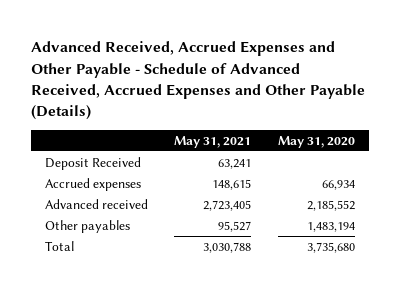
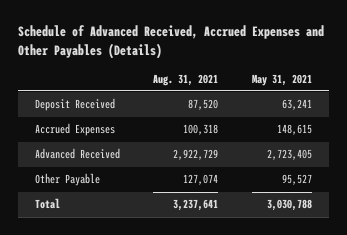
[31,41,366,120] Advanced Received, Accrued Expenses and Other Payable - Schedule of Advanced Received, Accrued Expenses and Other Payable (Details) -> [18,25,325,59] Schedule of Advanced Received, Accrued Expenses and Other Payables (Details)
[278,135,356,148] May 31, 2020 -> none
none -> [153,73,219,86] Aug. 31, 2021
[44,178,141,192] Accrued expenses -> [34,123,115,137] Accrued Expenses
[44,199,148,210] Advanced received -> [34,148,120,160] Advanced Received
[44,220,130,234] Other payables -> [34,173,100,187] Other Payable

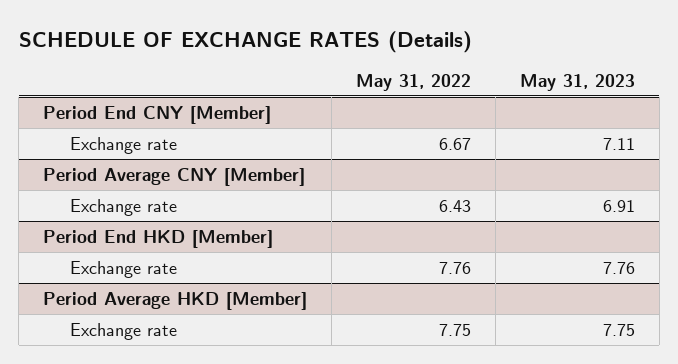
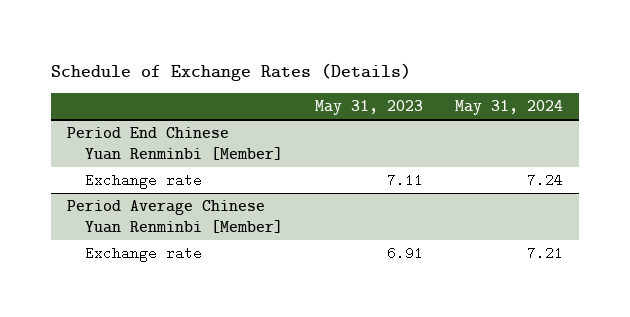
[18,30,472,53] SCHEDULE OF EXCHANGE RATES (Details) -> [51,62,412,81] Schedule of Exchange Rates (Details)
[355,73,471,91] May 31, 2022 -> none
none -> [454,100,563,116] May 31, 2024
[43,105,272,124] Period End CNY [Member] -> [67,127,283,161] Period End Chinese Yuan Renminbi [Member]
[43,167,306,186] Period Average CNY [Member] -> [67,200,283,234] Period Average Chinese Yuan Renminbi [Member]
[43,229,274,248] Period End HKD [Member] -> none
[69,260,177,278] Exchange rate -> none
[43,291,308,310] Period Average HKD [Member] -> none
[69,322,177,340] Exchange rate -> none

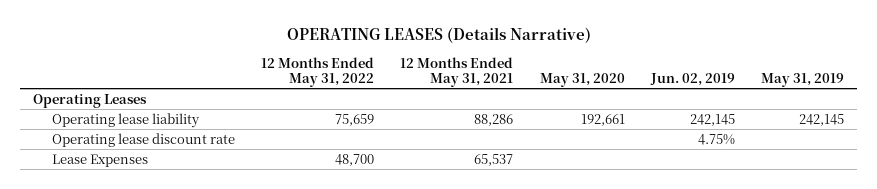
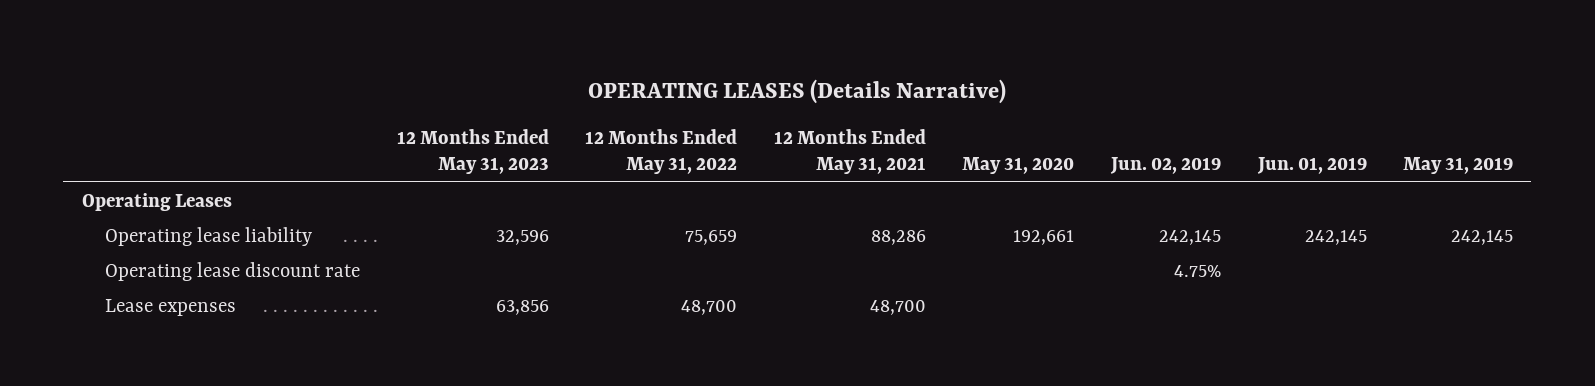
none -> [396,128,549,175] 12 Months Ended May 31, 2023
none -> [1256,157,1367,175] Jun. 01, 2019
[51,153,148,167] Lease Expenses -> [104,299,236,317] Lease expenses
[474,153,514,166] 65,537 -> [869,300,926,316] 48,700

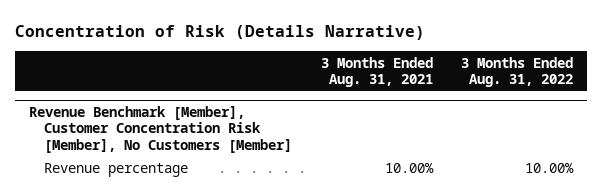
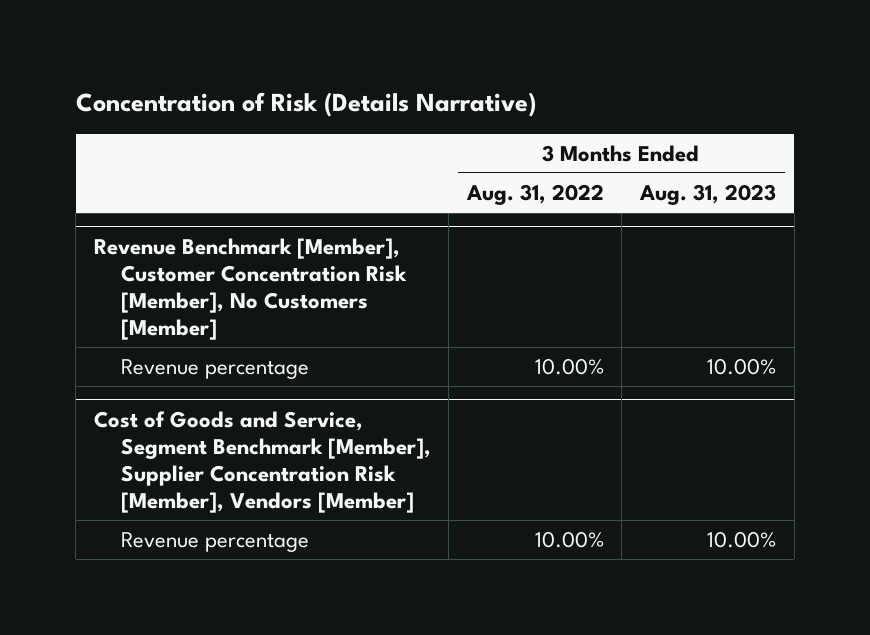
[320,56,433,88] 3 Months Ended Aug. 31, 2021 -> none
none -> [639,183,777,205] Aug. 31, 2023
none -> [93,410,431,513] Cost of Goods and Service, Segment Benchmark [Member], Supplier Concentration Risk [Member], Vendors [Member]
none -> [120,532,309,553] Revenue percentage

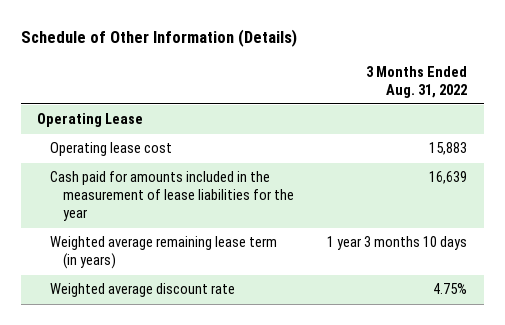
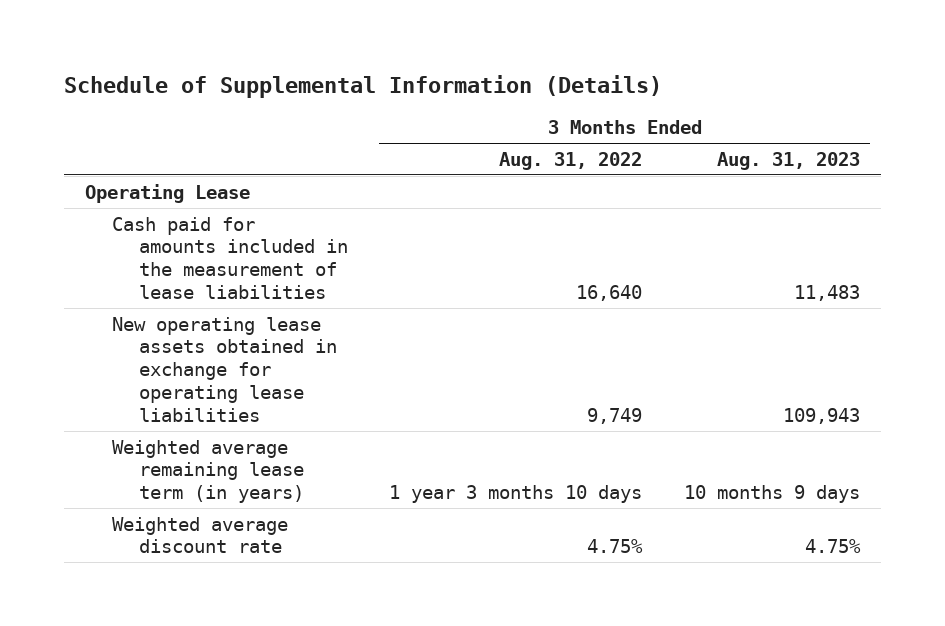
[20,28,297,47] Schedule of Other Information (Details) -> [63,74,662,98] Schedule of Supplemental Information (Details)
none -> [716,151,860,170] Aug. 31, 2023
[50,142,173,157] Operating lease cost -> none
[50,171,295,222] Cash paid for amounts included in the measurement of lease liabilities for the year -> [111,216,348,299] Cash paid for amounts included in the measurement of lease liabilities
[429,171,468,185] 16,639 -> [576,284,643,301] 16,640
none -> [111,316,337,422] New operating lease assets obtained in exchange for operating lease liabilities

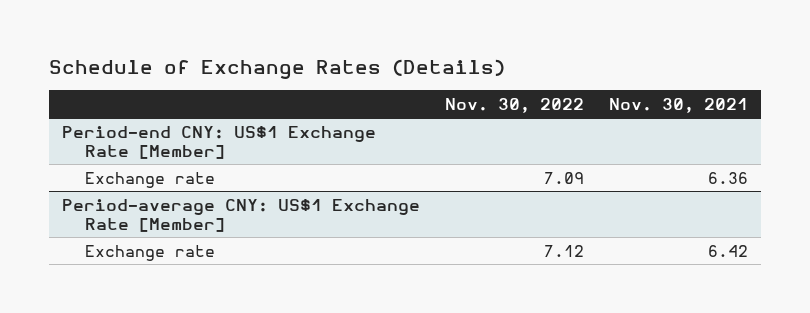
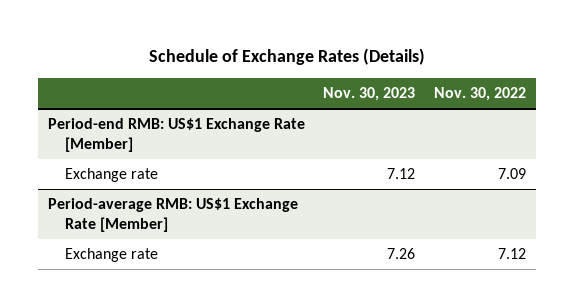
[609,97,749,113] Nov. 30, 2021 -> none
none -> [323,87,416,102] Nov. 30, 2023
[61,125,376,160] Period-end CNY: US$1 Exchange Rate [Member] -> [47,118,305,152] Period-end RMB: US$1 Exchange Rate [Member]
[61,198,420,233] Period-average CNY: US$1 Exchange Rate [Member] -> [47,198,298,232] Period-average RMB: US$1 Exchange Rate [Member]

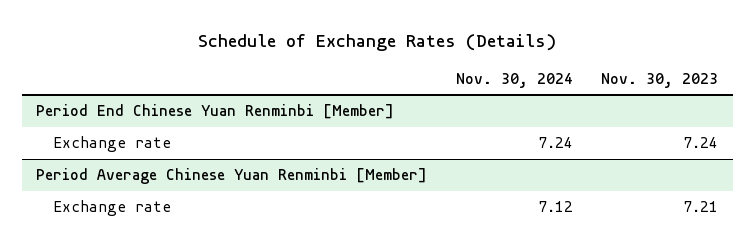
[434,87,527,102] Nov. 30, 2022 -> none
none -> [455,72,573,88] Nov. 30, 2024
[47,118,305,152] Period-end RMB: US$1 Exchange Rate [Member] -> [36,104,395,120] Period End Chinese Yuan Renminbi [Member]
[387,168,416,180] 7.12 -> [683,137,719,149] 7.24
[47,198,298,232] Period-average RMB: US$1 Exchange Rate [Member] -> [36,168,428,185] Period Average Chinese Yuan Renminbi [Member]
[387,248,416,260] 7.26 -> [683,201,719,213] 7.21

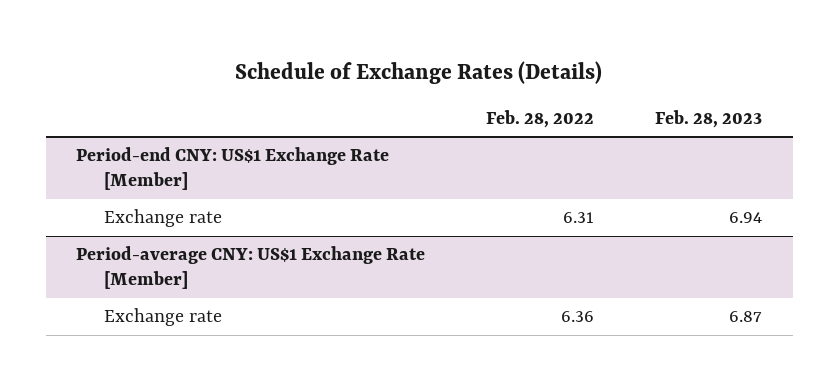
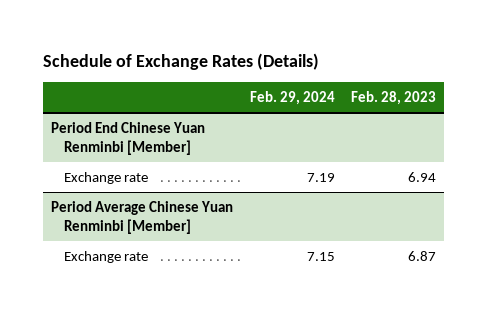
[486,110,595,129] Feb. 28, 2022 -> none
none -> [249,91,335,106] Feb. 29, 2024
[76,147,390,191] Period-end CNY: US$1 Exchange Rate [Member] -> [51,122,206,155] Period End Chinese Yuan Renminbi [Member]
[76,246,426,290] Period-average CNY: US$1 Exchange Rate [Member] -> none
none -> [51,201,234,234] Period Average Chinese Yuan Renminbi [Member]

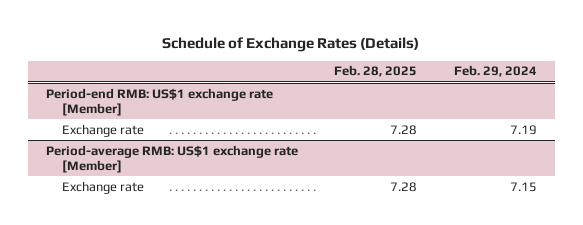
[350,91,436,106] Feb. 28, 2023 -> none
none -> [334,65,418,78] Feb. 28, 2025
[51,122,206,155] Period End Chinese Yuan Renminbi [Member] -> [46,87,274,116] Period-end RMB: US$1 exchange rate [Member]
[51,201,234,234] Period Average Chinese Yuan Renminbi [Member] -> [46,144,299,173] Period-average RMB: US$1 exchange rate [Member]

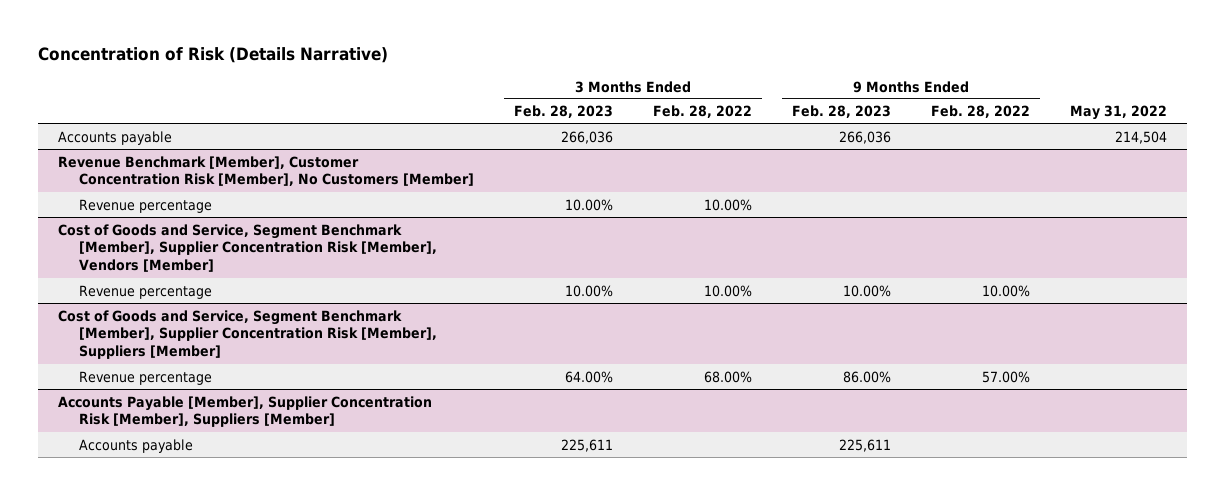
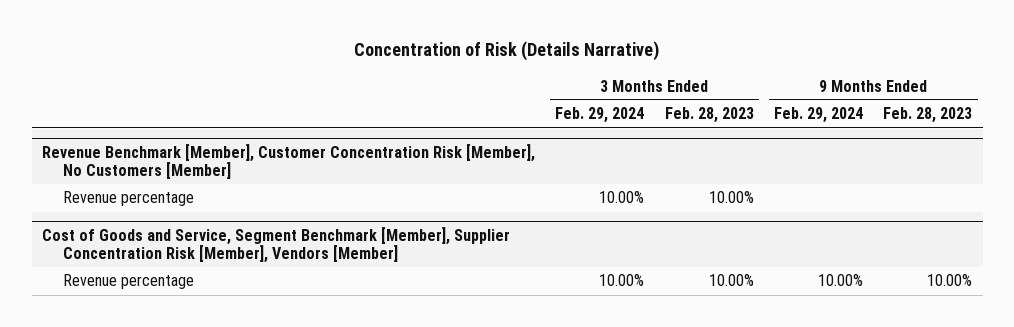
[652,105,752,119] Feb. 28, 2022 -> none
[931,105,1031,119] Feb. 28, 2022 -> none
[1070,105,1168,121] May 31, 2022 -> none
none -> [555,107,645,124] Feb. 29, 2024
none -> [774,107,864,124] Feb. 29, 2024
[57,130,172,145] Accounts payable -> none
[57,309,437,360] Cost of Goods and Service, Segment Benchmark [Member], Supplier Concentration Risk [Member], Suppliers [Member] -> none
[78,370,212,385] Revenue percentage -> none
[57,395,432,428] Accounts Payable [Member], Supplier Concentration Risk [Member], Suppliers [Member] -> none
[78,438,193,453] Accounts payable -> none

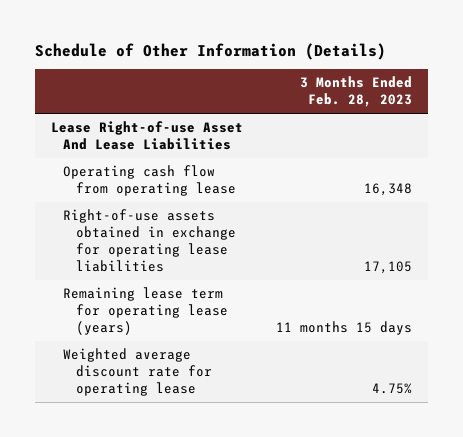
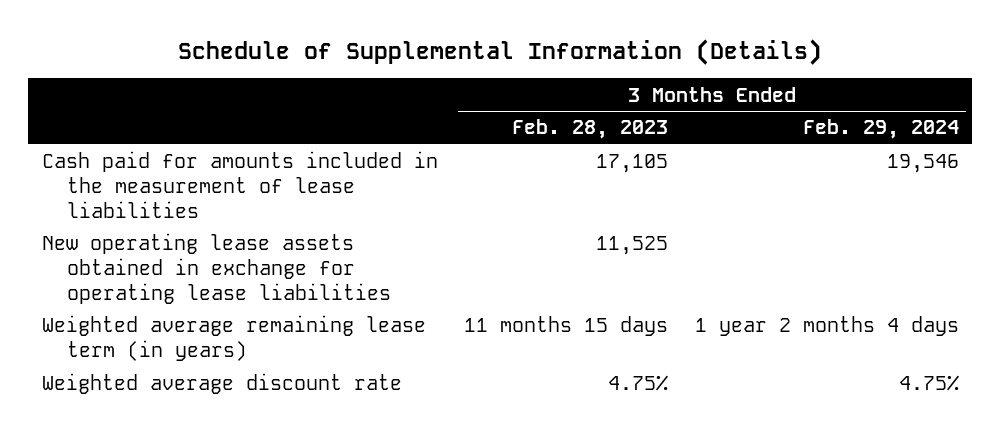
[35,42,387,60] Schedule of Other Information (Details) -> [178,38,823,65] Schedule of Supplemental Information (Details)
none -> [802,119,959,140] Feb. 29, 2024
[51,121,244,151] Lease Right-of-use Asset And Lease Liabilities -> none
[63,165,236,197] Operating cash flow from operating lease -> none
[63,209,236,272] Right-of-use assets obtained in exchange for operating lease liabilities -> [41,151,438,218] Cash paid for amounts included in the measurement of lease liabilities
none -> [41,233,392,304] New operating lease assets obtained in exchange for operating lease liabilities
[63,287,228,336] Remaining lease term for operating lease (years) -> [41,315,426,362] Weighted average remaining lease term (in years)
[63,348,212,397] Weighted average discount rate for operating lease -> [41,373,402,395] Weighted average discount rate

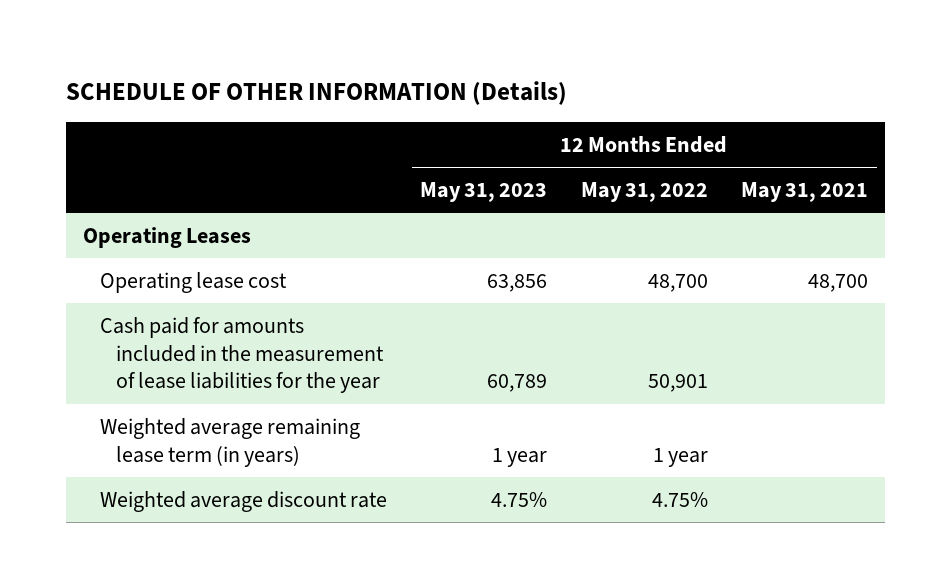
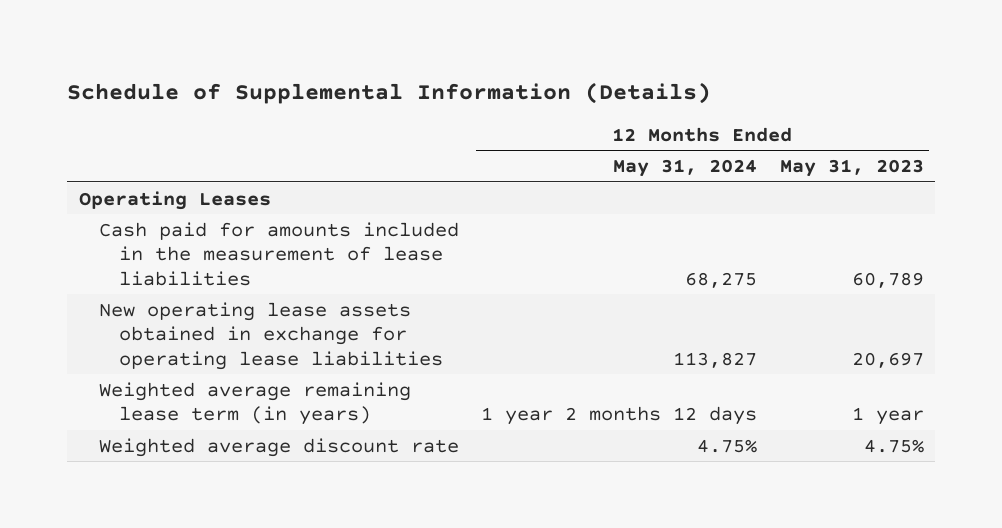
[66,81,568,106] SCHEDULE OF OTHER INFORMATION (Details) -> [67,82,712,105] Schedule of Supplemental Information (Details)
[580,181,708,202] May 31, 2022 -> none
[741,181,869,202] May 31, 2021 -> none
none -> [613,159,758,178] May 31, 2024
[99,271,287,293] Operating lease cost -> none
[99,316,385,394] Cash paid for amounts included in the measurement of lease liabilities for the year -> [99,221,460,286] Cash paid for amounts included in the measurement of lease liabilities
none -> [99,301,444,370] New operating lease assets obtained in exchange for operating lease liabilities

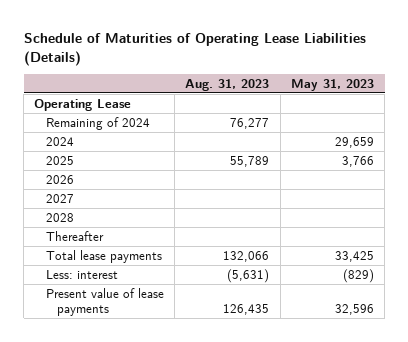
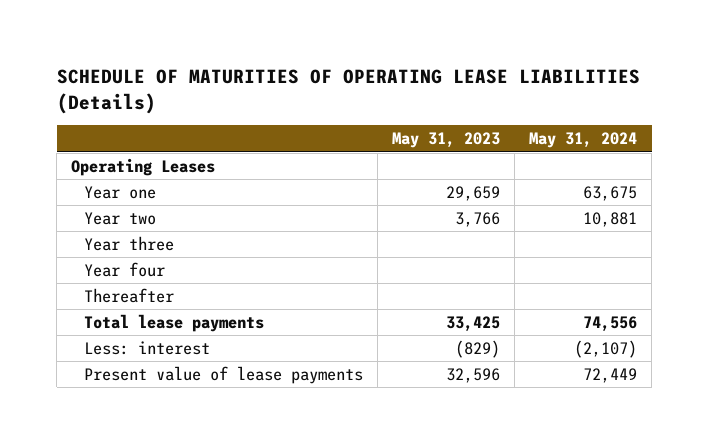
[23,32,366,66] Schedule of Maturities of Operating Lease Liabilities (Details) -> [56,68,640,114] SCHEDULE OF MATURITIES OF OPERATING LEASE LIABILITIES (Details)
[185,78,270,91] Aug. 31, 2023 -> none
none -> [529,132,638,149] May 31, 2024
[34,98,132,111] Operating Lease -> none
[45,116,150,130] Remaining of 2024 -> none
[45,212,74,222] 2028 -> none
none -> [71,158,216,177] Operating Leases
[45,136,74,146] 2024 -> [84,186,157,200] Year one
[45,155,74,165] 2025 -> [84,212,157,226] Year two
[45,174,74,184] 2026 -> [84,236,175,252] Year three
[45,193,74,203] 2027 -> [84,262,166,278] Year four

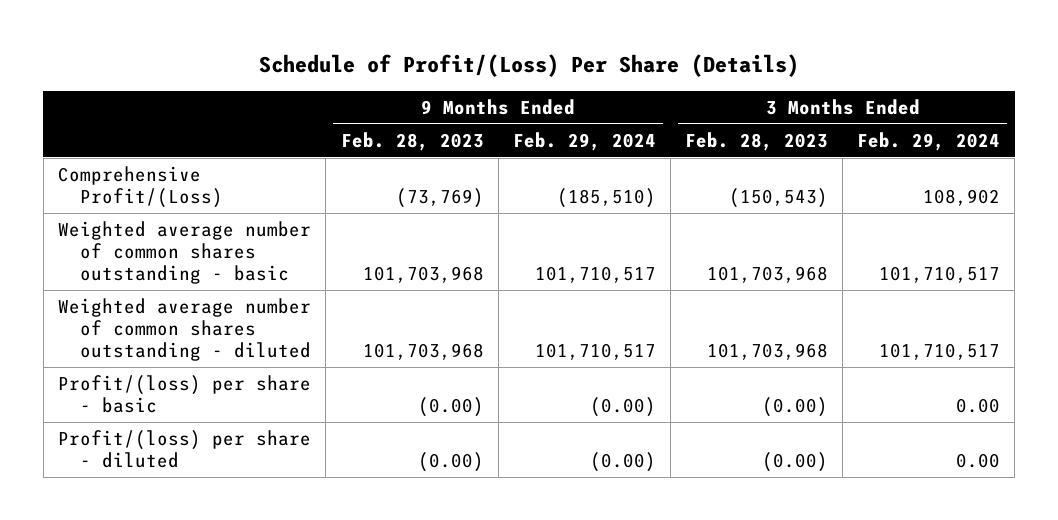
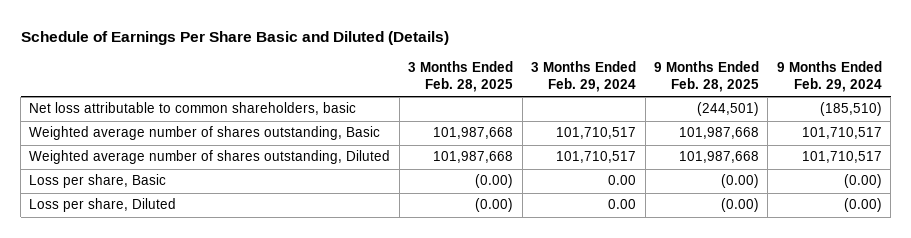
[259,54,800,78] Schedule of Profit/(Loss) Per Share (Details) -> [20,30,449,45] Schedule of Earnings Per Share Basic and Diluted (Details)
[340,131,484,151] Feb. 28, 2023 -> none
[684,131,828,151] Feb. 28, 2023 -> none
none -> [408,60,514,93] 3 Months Ended Feb. 28, 2025
none -> [653,60,759,93] 9 Months Ended Feb. 28, 2025
[58,165,224,208] Comprehensive Profit/(Loss) -> none
none -> [29,102,357,116] Net loss attributable to common shareholders, basic
[58,220,312,284] Weighted average number of common shares outstanding - basic -> [29,126,381,141] Weighted average number of shares outstanding, Basic
[58,297,312,361] Weighted average number of common shares outstanding - diluted -> [29,150,391,165] Weighted average number of shares outstanding, Diluted
[58,374,312,413] Profit/(loss) per share - basic -> [29,174,167,189] Loss per share, Basic
[58,429,312,468] Profit/(loss) per share - diluted -> [29,198,177,213] Loss per share, Diluted

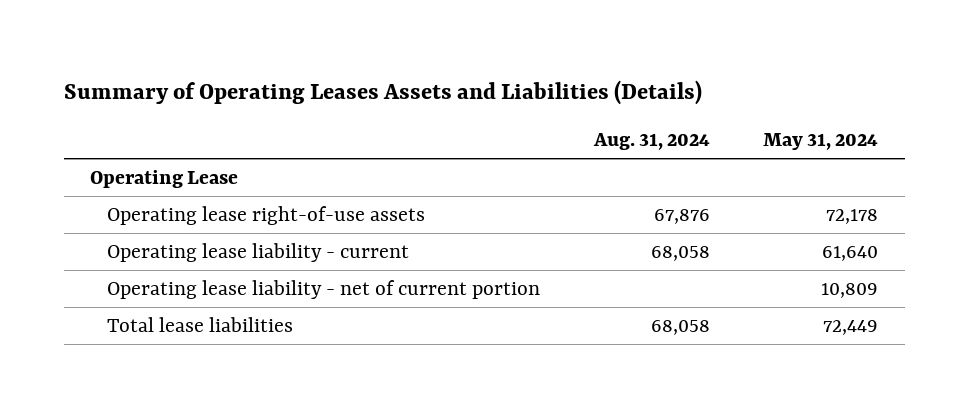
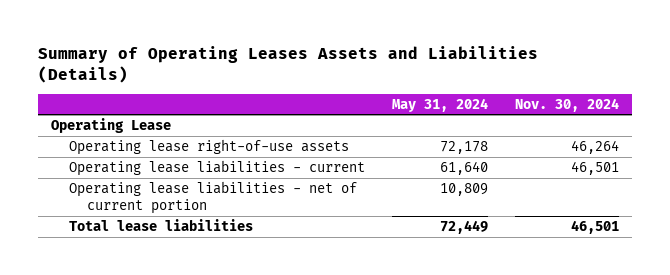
[592,133,710,151] Aug. 31, 2024 -> none
none -> [514,97,619,112] Nov. 30, 2024
[106,242,409,262] Operating lease liability - current -> [69,160,366,177] Operating lease liabilities - current
[106,279,540,299] Operating lease liability - net of current portion -> [69,181,358,215] Operating lease liabilities - net of current portion

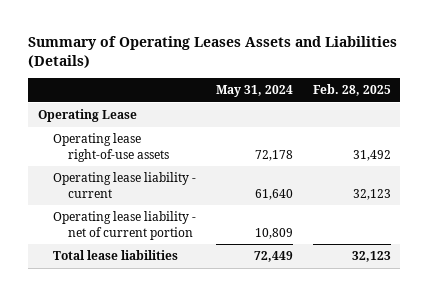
[514,97,619,112] Nov. 30, 2024 -> none
none -> [312,84,391,97] Feb. 28, 2025
[69,160,366,177] Operating lease liabilities - current -> [52,172,196,198] Operating lease liability - current
[69,181,358,215] Operating lease liabilities - net of current portion -> [52,211,196,240] Operating lease liability - net of current portion

